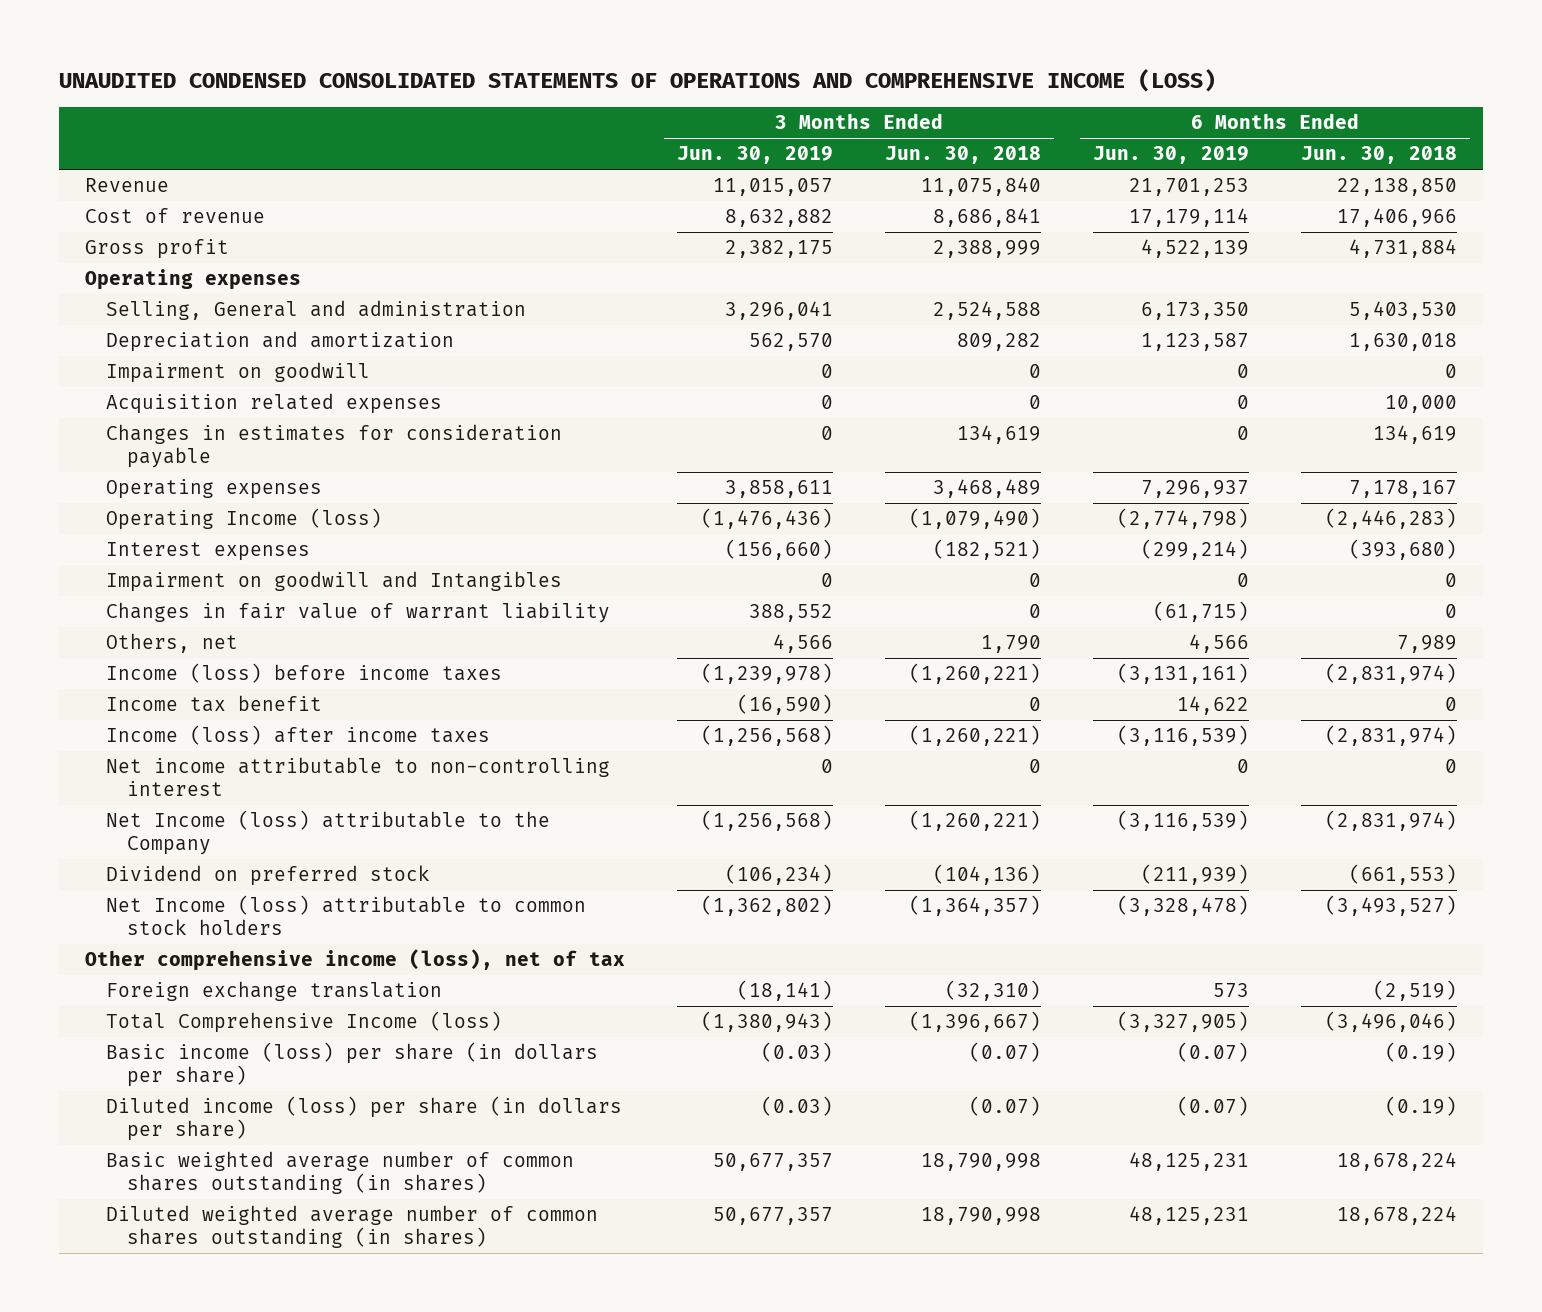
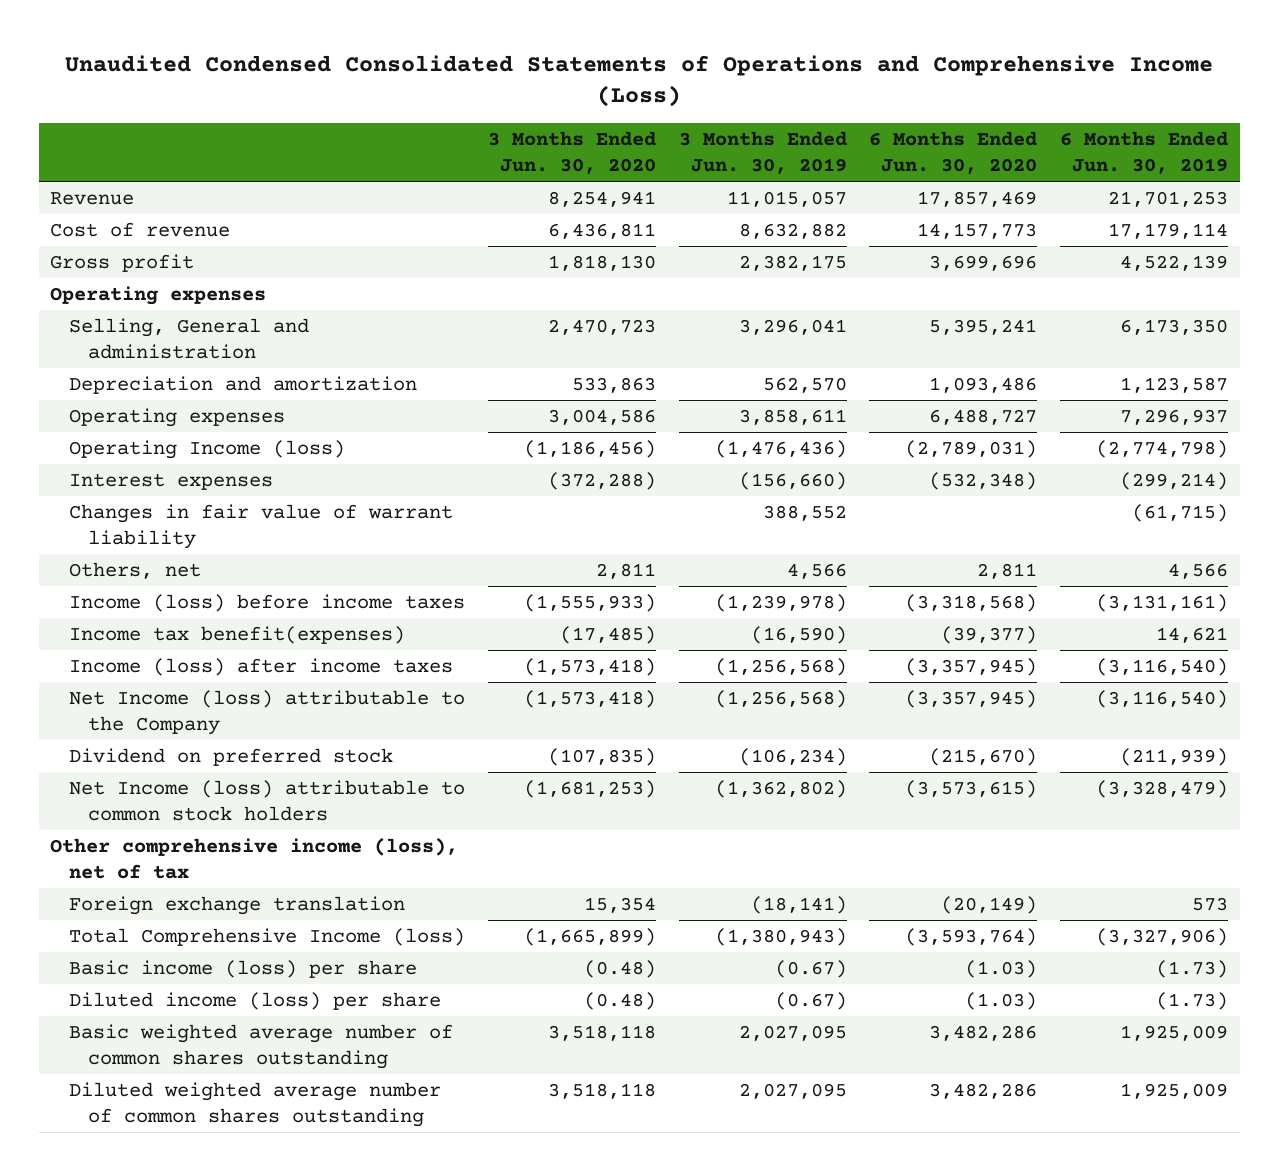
[58,69,1216,93] UNAUDITED CONDENSED CONSOLIDATED STATEMENTS OF OPERATIONS AND COMPREHENSIVE INCOME (LOSS) -> [65,54,1214,108] Unaudited Condensed Consolidated Statements of Operations and Comprehensive Income (Loss)
[884,146,1041,165] Jun. 30, 2018 -> none
[1301,146,1458,165] Jun. 30, 2018 -> none
none -> [487,130,656,174] 3 Months Ended Jun. 30, 2020
none -> [869,130,1038,174] 6 Months Ended Jun. 30, 2020
[106,362,371,384] Impairment on goodwill -> none
[106,393,443,415] Acquisition related expenses -> none
[106,424,563,468] Changes in estimates for consideration payable -> none
[106,571,563,593] Impairment on goodwill and Intangibles -> none
[106,757,611,796] Net income attributable to non-controlling interest -> none
[106,695,323,713] Income tax benefit -> [69,626,406,645] Income tax benefit(expenses)
[1176,696,1249,716] 14,622 -> [1156,627,1229,644] 14,621
[1116,725,1249,747] (3,116,539) -> [1096,658,1229,677] (3,116,540)
[1116,810,1249,832] (3,116,539) -> [1096,690,1229,709] (3,116,540)
[1116,895,1249,917] (3,328,478) -> [1096,780,1229,799] (3,328,479)
[1116,1011,1249,1033] (3,327,905) -> [1096,928,1229,947] (3,327,906)
[106,1042,599,1087] Basic income (loss) per share (in dollars per share) -> [69,960,418,979] Basic income (loss) per share
[760,1042,833,1063] (0.03) -> [774,960,847,979] (0.67)
[1176,1042,1249,1063] (0.07) -> [1156,960,1229,979] (1.73)
[106,1096,623,1141] Diluted income (loss) per share (in dollars per share) -> [69,992,442,1011] Diluted income (loss) per share
[760,1096,833,1117] (0.03) -> [774,992,847,1011] (0.67)
[1176,1096,1249,1117] (0.07) -> [1156,992,1229,1011] (1.73)
[106,1151,575,1194] Basic weighted average number of common shares outstanding (in shares) -> [69,1024,454,1070] Basic weighted average number of common shares outstanding
[712,1153,833,1172] 50,677,357 -> [738,1025,847,1042] 2,027,095
[1128,1152,1249,1172] 48,125,231 -> [1120,1025,1229,1042] 1,925,009
[106,1205,599,1248] Diluted weighted average number of common shares outstanding (in shares) -> [69,1082,442,1128] Diluted weighted average number of common shares outstanding
[712,1207,833,1226] 50,677,357 -> [738,1083,847,1100] 2,027,095
[1128,1206,1249,1226] 48,125,231 -> [1120,1083,1229,1100] 1,925,009

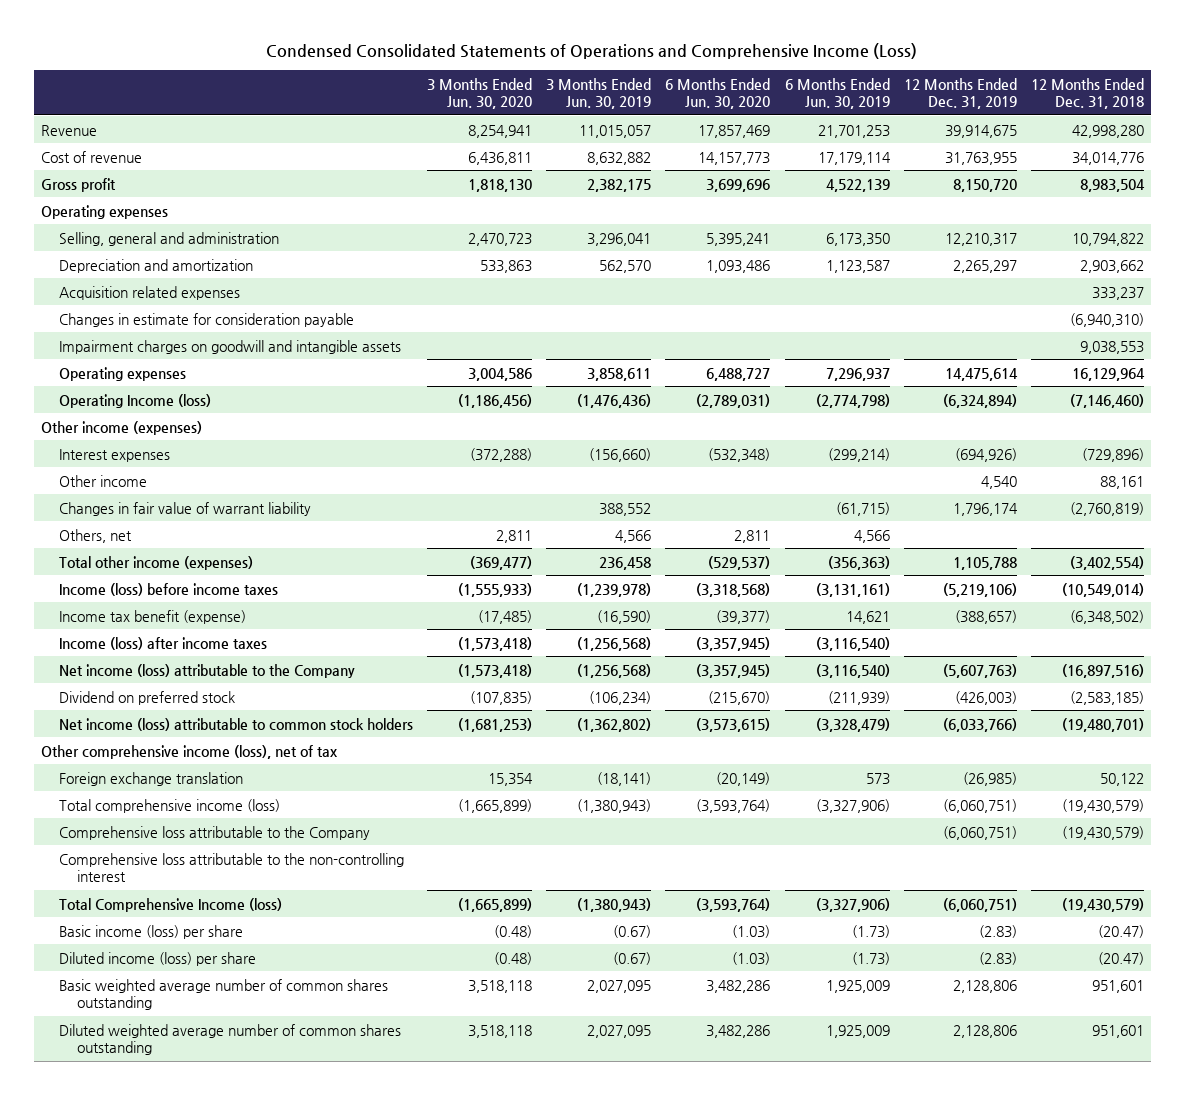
[65,54,1214,108] Unaudited Condensed Consolidated Statements of Operations and Comprehensive Income (Loss) -> [266,43,918,60] Condensed Consolidated Statements of Operations and Comprehensive Income (Loss)
none -> [903,77,1017,109] 12 Months Ended Dec. 31, 2019
none -> [1030,77,1144,109] 12 Months Ended Dec. 31, 2018
[69,318,310,360] Selling, General and administration -> [59,231,280,246] Selling, general and administration
none -> [59,285,241,300] Acquisition related expenses
none -> [59,312,355,327] Changes in estimate for consideration payable
none -> [59,339,402,354] Impairment charges on goodwill and intangible assets
none -> [41,420,203,435] Other income (expenses)
none -> [59,474,148,487] Other income
none -> [59,555,254,570] Total other income (expenses)
[69,626,406,645] Income tax benefit(expenses) -> [59,609,247,624] Income tax benefit (expense)
[69,690,466,736] Net Income (loss) attributable to the Company -> [59,663,356,678] Net income (loss) attributable to the Company
[69,780,466,822] Net Income (loss) attributable to common stock holders -> [59,717,414,731] Net income (loss) attributable to common stock holders
none -> [59,798,281,813] Total comprehensive income (loss)
none -> [59,825,371,840] Comprehensive loss attributable to the Company
none -> [59,852,405,882] Comprehensive loss attributable to the non-controlling interest

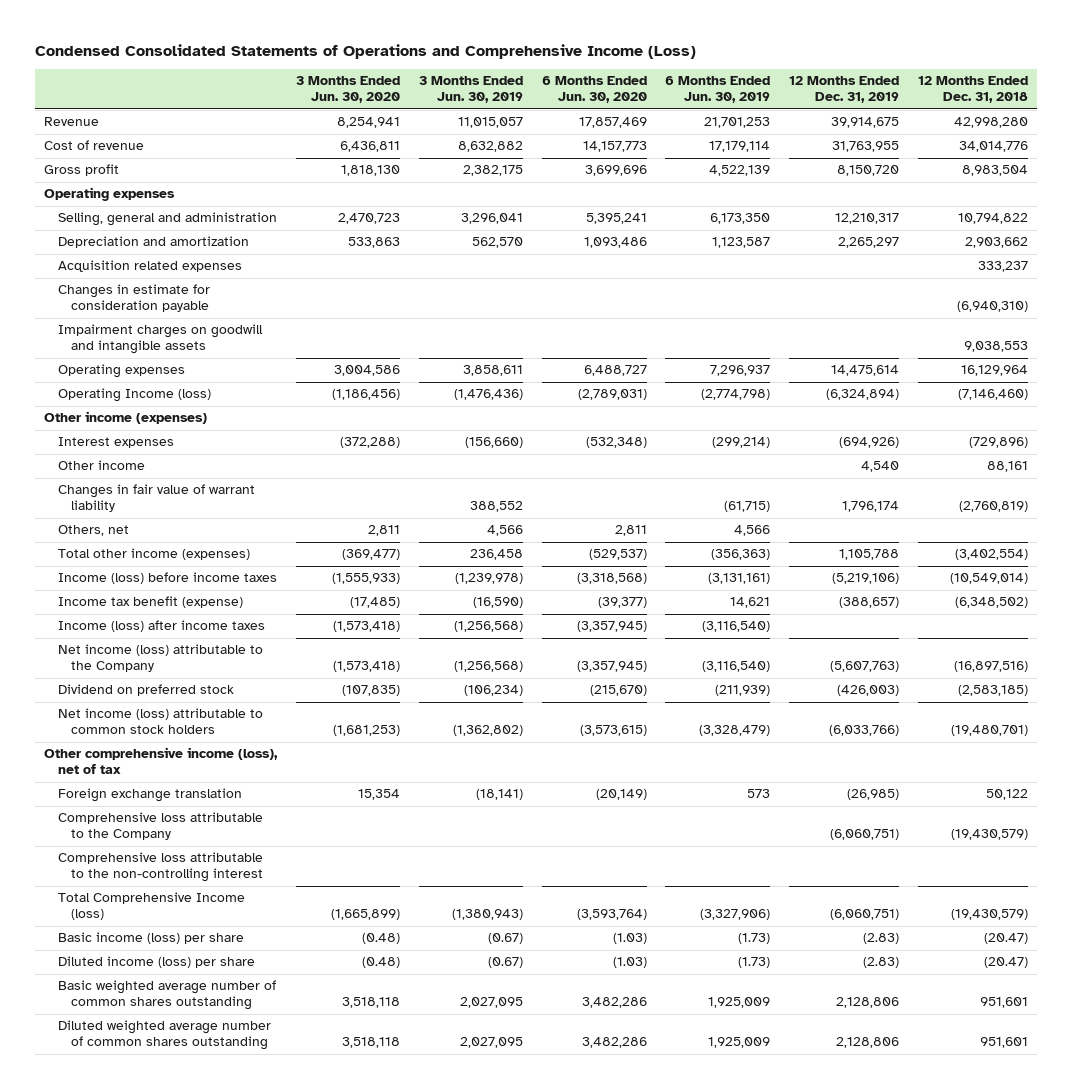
[59,798,281,813] Total comprehensive income (loss) -> none

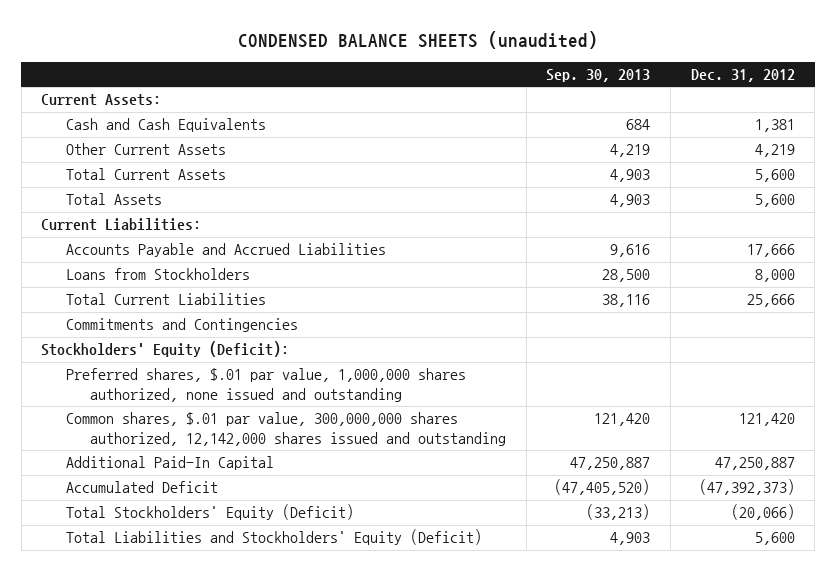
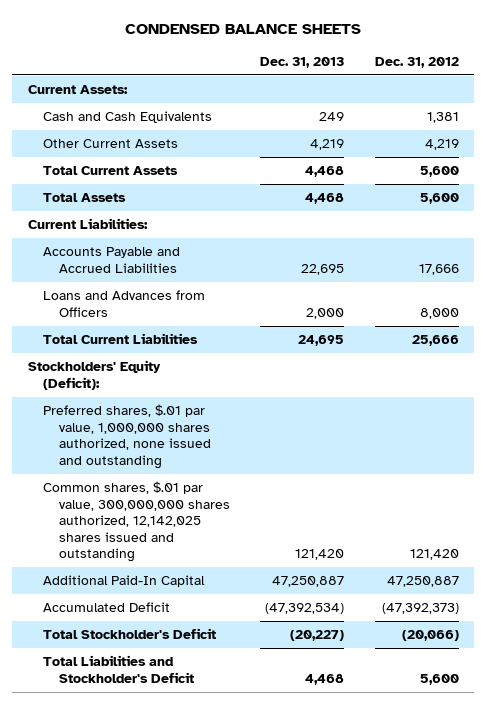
[237,30,598,49] CONDENSED BALANCE SHEETS (unaudited) -> [125,23,362,34] CONDENSED BALANCE SHEETS
[546,69,651,83] Sep. 30, 2013 -> none
none -> [260,57,345,69] Dec. 31, 2013
[65,268,250,281] Loans from Stockholders -> [43,290,206,317] Loans and Advances from Officers
[65,318,298,333] Commitments and Contingencies -> none
[65,412,506,446] Common shares, $.01 par value, 300,000,000 shares authorized, 12,142,000 shares issued and outstanding -> [43,481,230,563] Common shares, $.01 par value, 300,000,000 shares authorized, 12,142,025 shares issued and outstanding
[65,504,354,521] Total Stockholders' Equity (Deficit) -> [43,628,217,640] Total Stockholder's Deficit
[65,529,482,546] Total Liabilities and Stockholders' Equity (Deficit) -> [43,655,194,683] Total Liabilities and Stockholder's Deficit

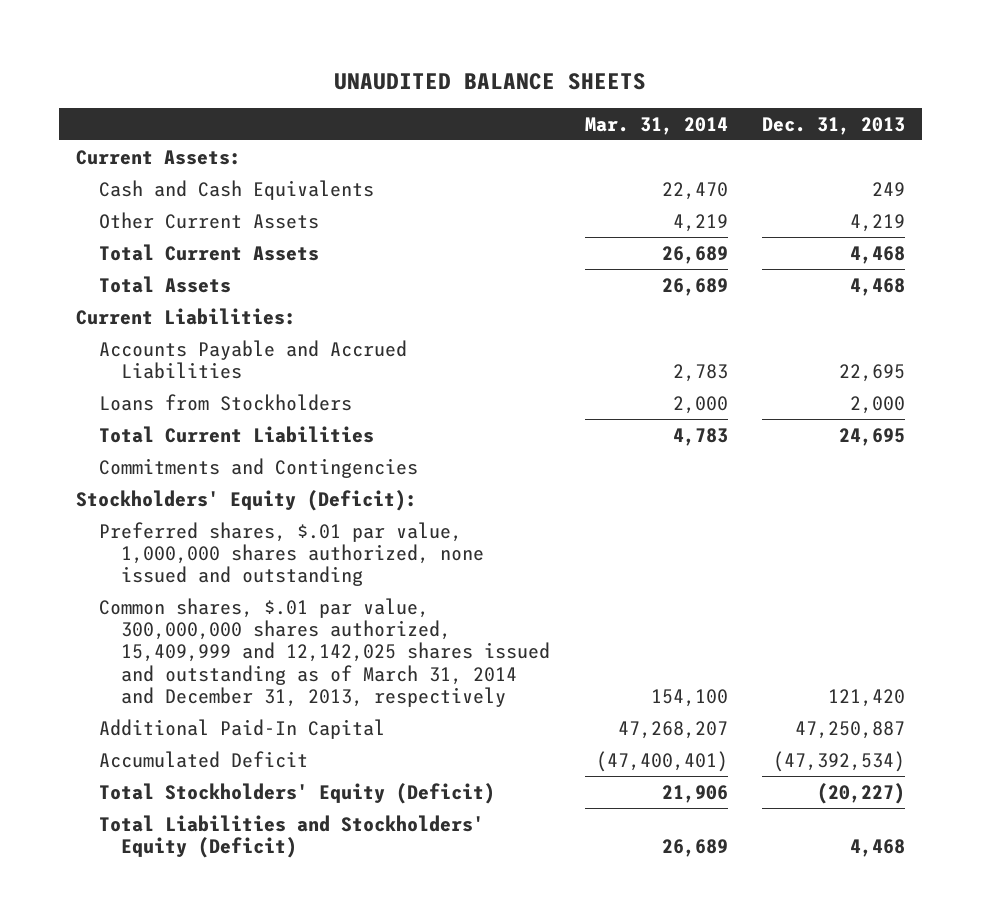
[125,23,362,34] CONDENSED BALANCE SHEETS -> [334,72,647,90] UNAUDITED BALANCE SHEETS
[375,57,460,69] Dec. 31, 2012 -> none
none -> [584,116,728,135] Mar. 31, 2014
[43,290,206,317] Loans and Advances from Officers -> [98,393,352,411] Loans from Stockholders
none -> [98,457,418,478] Commitments and Contingencies
[43,481,230,563] Common shares, $.01 par value, 300,000,000 shares authorized, 12,142,025 shares issued and outstanding -> [98,597,551,707] Common shares, $.01 par value, 300,000,000 shares authorized, 15,409,999 and 12,142,025 shares issued and outstanding as of March 31, 2014 and December 31, 2013, respectively
[43,628,217,640] Total Stockholder's Deficit -> [98,782,495,804] Total Stockholders' Equity (Deficit)
[43,655,194,683] Total Liabilities and Stockholder's Deficit -> [98,814,484,858] Total Liabilities and Stockholders' Equity (Deficit)

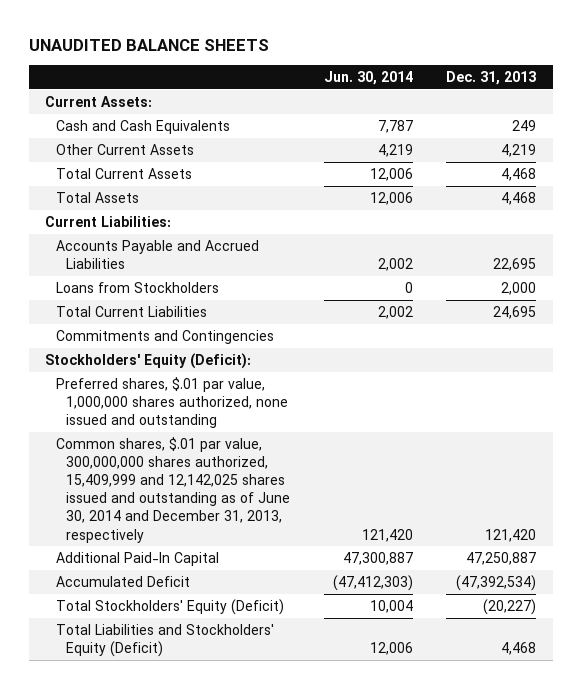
[584,116,728,135] Mar. 31, 2014 -> none
none -> [323,70,413,85] Jun. 30, 2014
[98,597,551,707] Common shares, $.01 par value, 300,000,000 shares authorized, 15,409,999 and 12,142,025 shares issued and outstanding as of March 31, 2014 and December 31, 2013, respectively -> [55,436,291,543] Common shares, $.01 par value, 300,000,000 shares authorized, 15,409,999 and 12,142,025 shares issued and outstanding as of June 30, 2014 and December 31, 2013, respectively

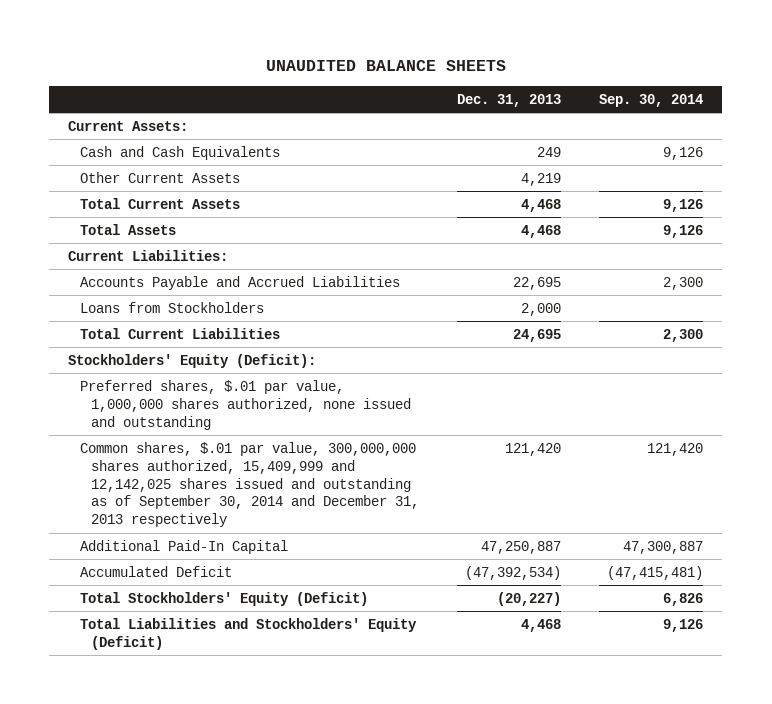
[323,70,413,85] Jun. 30, 2014 -> none
none -> [599,93,704,107] Sep. 30, 2014
[55,329,274,344] Commitments and Contingencies -> none
[55,436,291,543] Common shares, $.01 par value, 300,000,000 shares authorized, 15,409,999 and 12,142,025 shares issued and outstanding as of June 30, 2014 and December 31, 2013, respectively -> [79,441,420,528] Common shares, $.01 par value, 300,000,000 shares authorized, 15,409,999 and 12,142,025 shares issued and outstanding as of September 30, 2014 and December 31, 2013 respectively

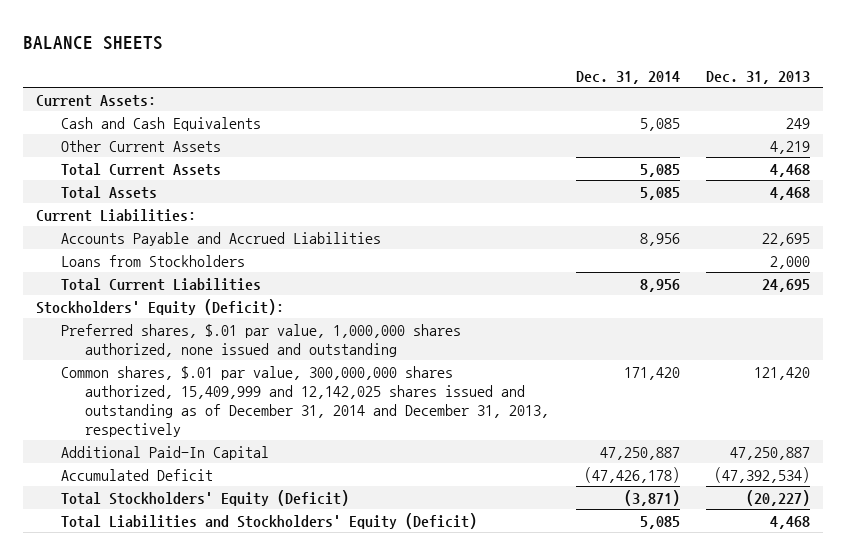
[265,60,506,72] UNAUDITED BALANCE SHEETS -> [23,36,164,51] BALANCE SHEETS
[599,93,704,107] Sep. 30, 2014 -> none
none -> [575,70,680,84] Dec. 31, 2014
[79,441,420,528] Common shares, $.01 par value, 300,000,000 shares authorized, 15,409,999 and 12,142,025 shares issued and outstanding as of September 30, 2014 and December 31, 2013 respectively -> [60,365,549,437] Common shares, $.01 par value, 300,000,000 shares authorized, 15,409,999 and 12,142,025 shares issued and outstanding as of December 31, 2014 and December 31, 2013, respectively

